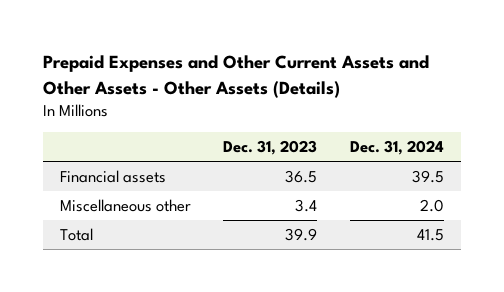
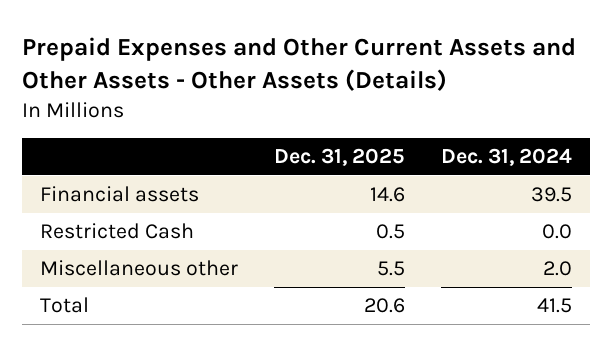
[223,140,318,156] Dec. 31, 2023 -> none
none -> [273,148,405,167] Dec. 31, 2025
none -> [39,223,194,240] Restricted Cash

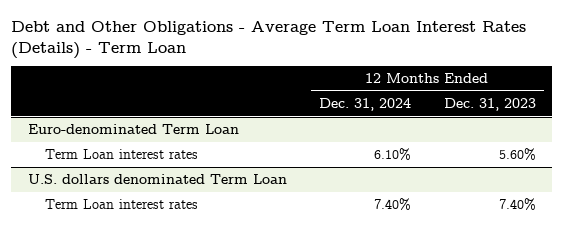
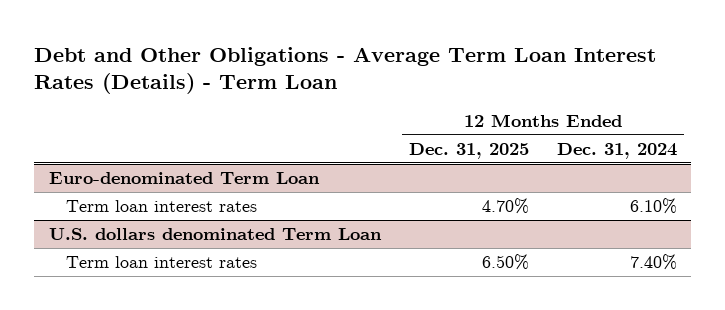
[443,97,536,111] Dec. 31, 2023 -> none
none -> [408,142,529,159] Dec. 31, 2025
[45,149,199,160] Term Loan interest rates -> [65,199,257,212] Term loan interest rates
[45,199,199,210] Term Loan interest rates -> [65,255,257,268] Term loan interest rates

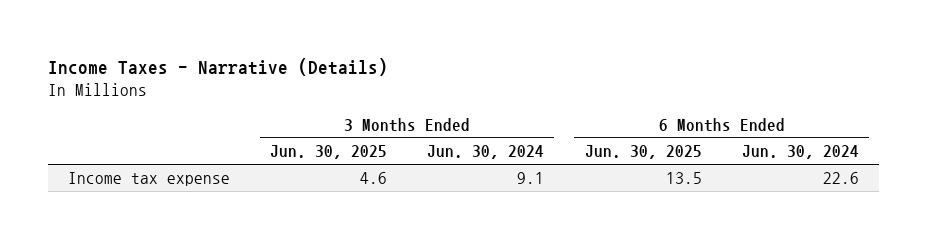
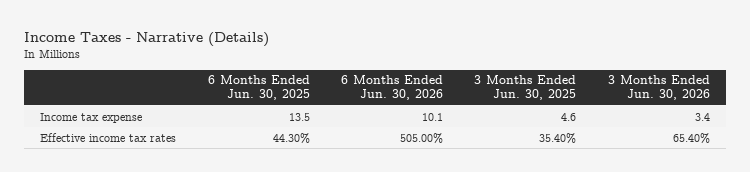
[427,145,545,160] Jun. 30, 2024 -> none
[741,145,859,160] Jun. 30, 2024 -> none
none -> [340,75,443,101] 6 Months Ended Jun. 30, 2026
none -> [607,75,710,101] 3 Months Ended Jun. 30, 2026
none -> [40,132,177,142] Effective income tax rates

